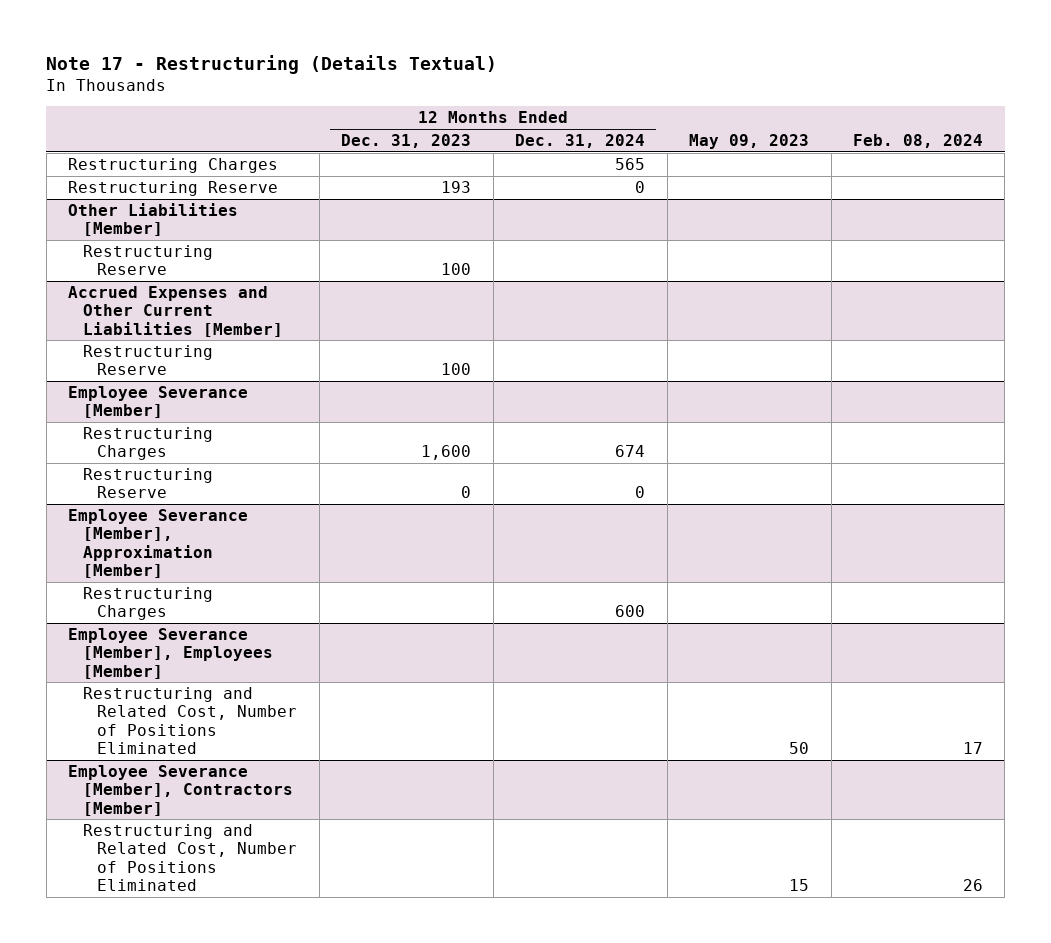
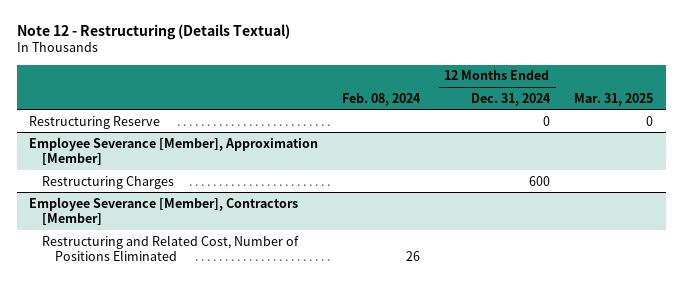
[46,55,498,75] Note 17 - Restructuring (Details Textual) -> [16,23,290,40] Note 12 - Restructuring (Details Textual)
[341,134,472,149] Dec. 31, 2023 -> none
[689,134,810,150] May 09, 2023 -> none
none -> [574,92,654,106] Mar. 31, 2025
[68,157,279,173] Restructuring Charges -> none
[68,202,239,237] Other Liabilities [Member] -> none
[82,244,213,276] Restructuring Reserve -> none
[68,285,283,337] Accrued Expenses and Other Current Liabilities [Member] -> none
[82,344,213,376] Restructuring Reserve -> none
[68,385,249,419] Employee Severance [Member] -> none
[82,426,213,461] Restructuring Charges -> none
[82,467,213,499] Restructuring Reserve -> none
[68,627,273,679] Employee Severance [Member], Employees [Member] -> none
[82,686,298,755] Restructuring and Related Cost, Number of Positions Eliminated -> none

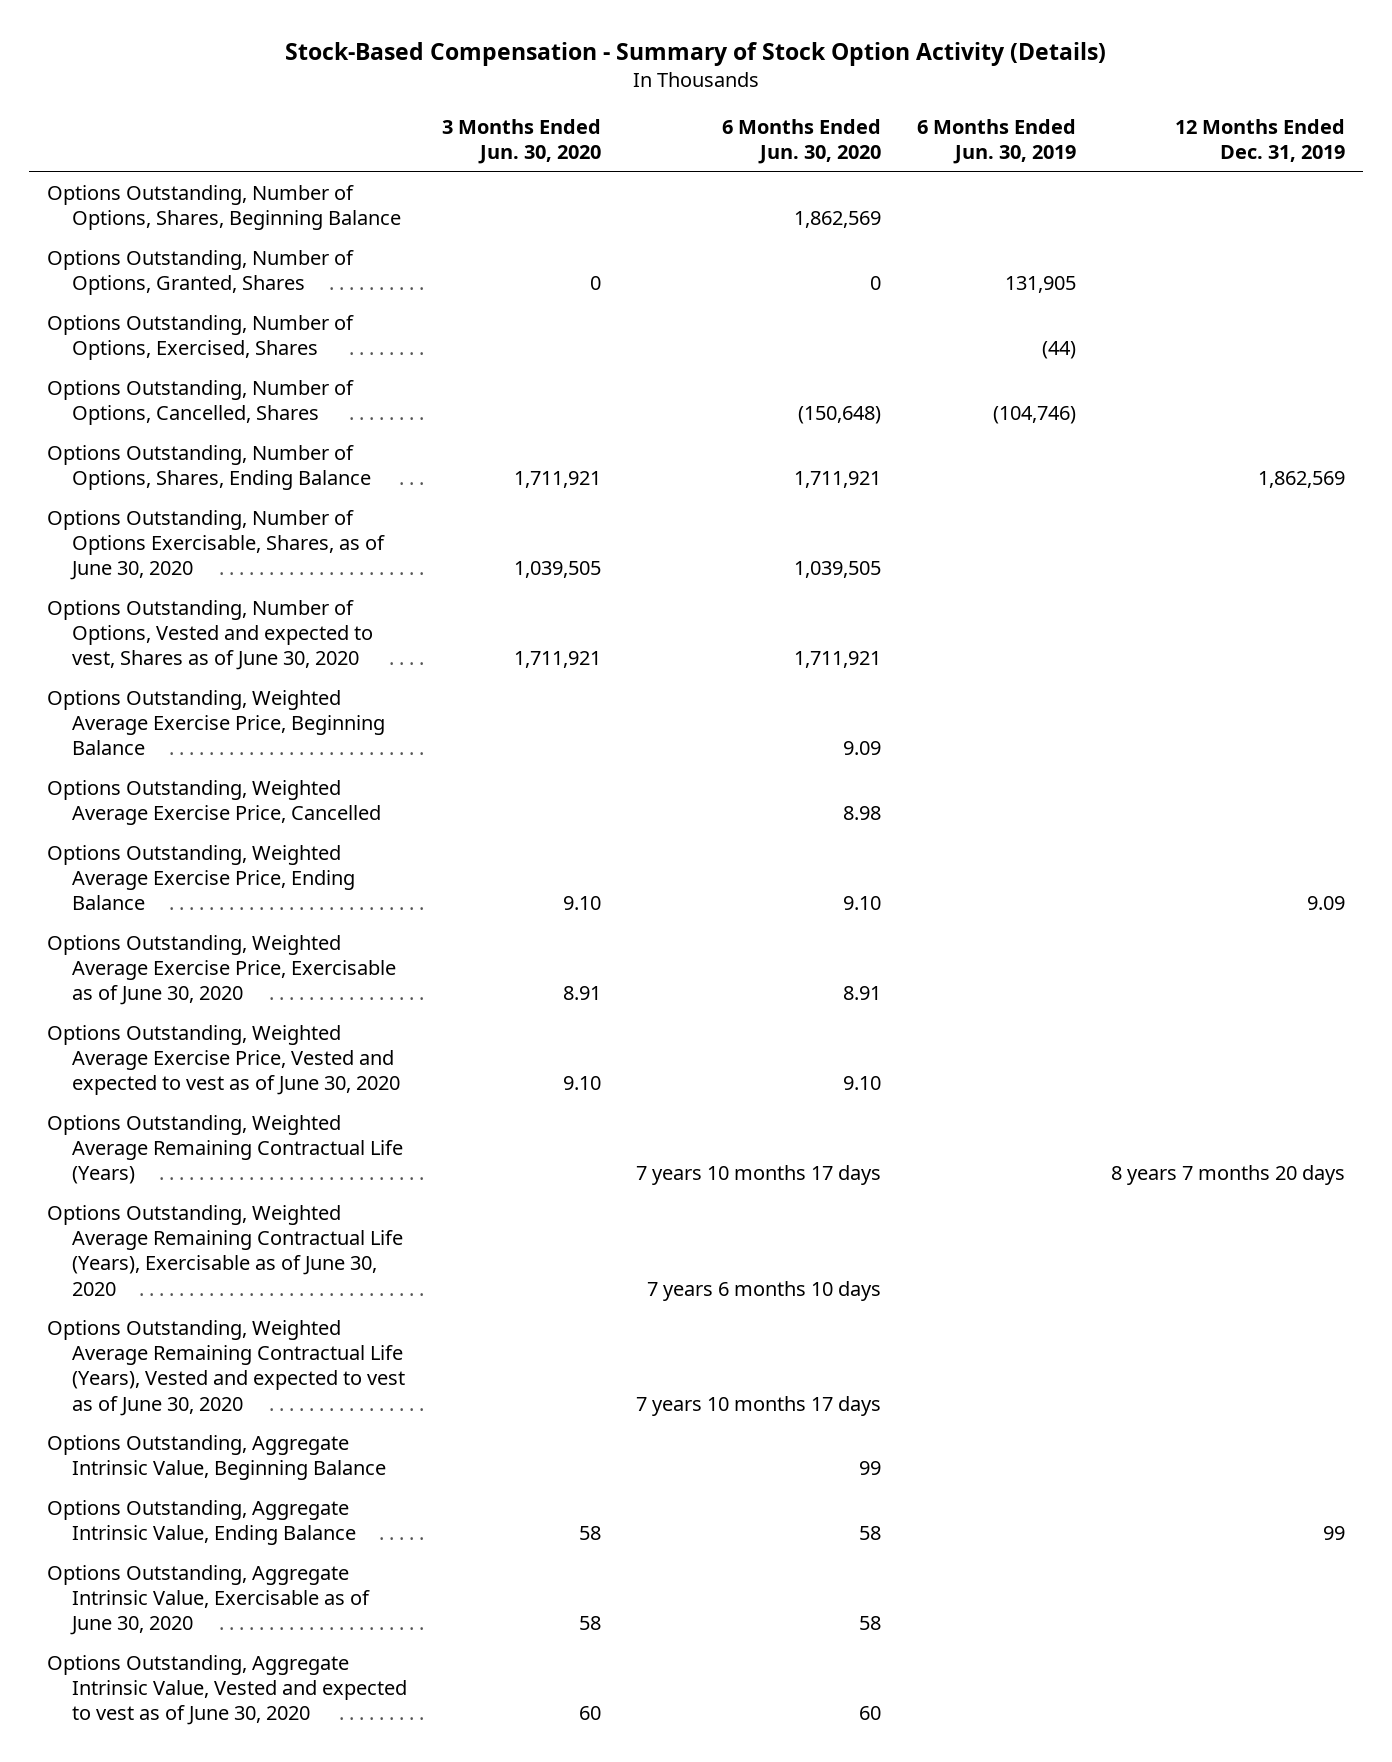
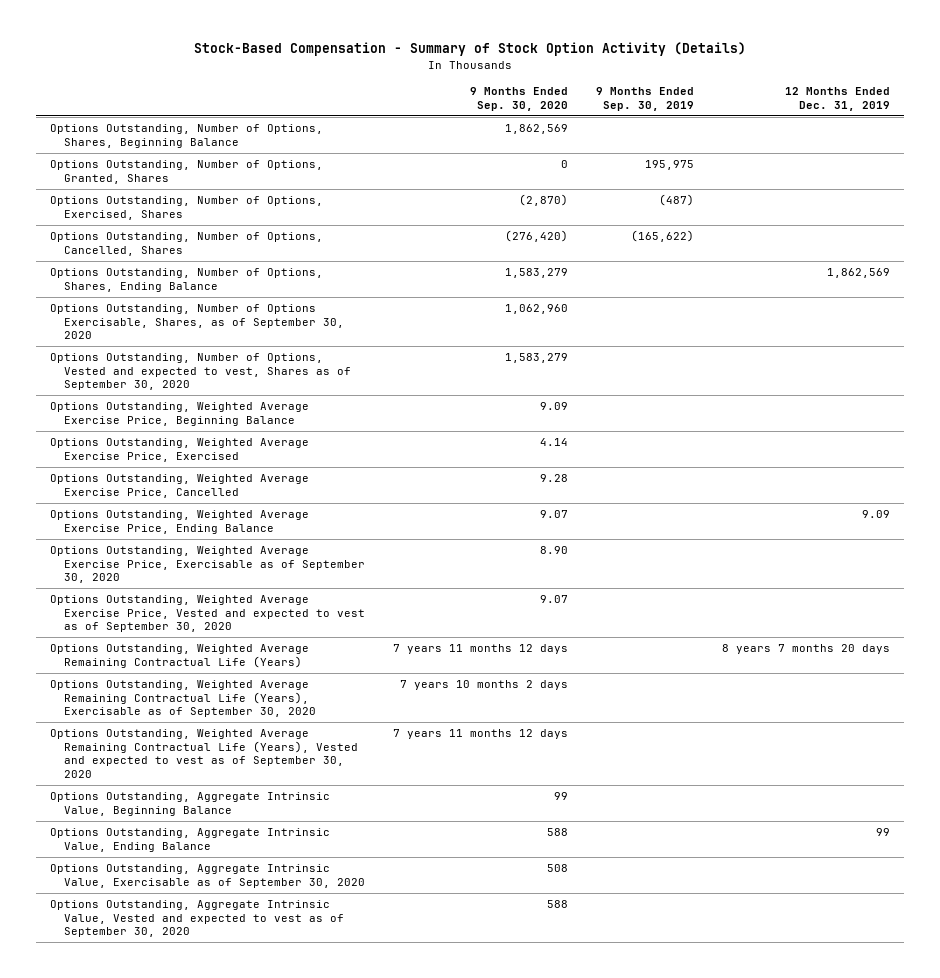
[442,118,602,164] 3 Months Ended Jun. 30, 2020 -> none
[722,118,882,164] 6 Months Ended Jun. 30, 2020 -> none
[916,118,1076,164] 6 Months Ended Jun. 30, 2019 -> none
none -> [470,87,569,111] 9 Months Ended Sep. 30, 2020
none -> [596,87,695,111] 9 Months Ended Sep. 30, 2019
[47,510,385,581] Options Outstanding, Number of Options Exercisable, Shares, as of June 30, 2020 -> [50,304,345,340] Options Outstanding, Number of Options Exercisable, Shares, as of September 30, 2020
[47,600,373,671] Options Outstanding, Number of Options, Vested and expected to vest, Shares as of June 30, 2020 -> [50,353,352,391] Options Outstanding, Number of Options, Vested and expected to vest, Shares as of September 30, 2020
none -> [50,438,310,462] Options Outstanding, Weighted Average Exercise Price, Exercised
[47,935,396,1006] Options Outstanding, Weighted Average Exercise Price, Exercisable as of June 30, 2020 -> [50,546,366,584] Options Outstanding, Weighted Average Exercise Price, Exercisable as of September 30, 2020
[47,1025,400,1096] Options Outstanding, Weighted Average Exercise Price, Vested and expected to vest as of June 30, 2020 -> [50,595,366,633] Options Outstanding, Weighted Average Exercise Price, Vested and expected to vest as of September 30, 2020
[47,1205,403,1296] Options Outstanding, Weighted Average Remaining Contractual Life (Years), Exercisable as of June 30, 2020 -> [50,680,317,718] Options Outstanding, Weighted Average Remaining Contractual Life (Years), Exercisable as of September 30, 2020
[47,1320,405,1416] Options Outstanding, Weighted Average Remaining Contractual Life (Years), Vested and expected to vest as of June 30, 2020 -> [50,729,359,779] Options Outstanding, Weighted Average Remaining Contractual Life (Years), Vested and expected to vest as of September 30, 2020
[47,1565,370,1636] Options Outstanding, Aggregate Intrinsic Value, Exercisable as of June 30, 2020 -> [50,864,366,888] Options Outstanding, Aggregate Intrinsic Value, Exercisable as of September 30, 2020
[47,1655,407,1726] Options Outstanding, Aggregate Intrinsic Value, Vested and expected to vest as of June 30, 2020 -> [50,900,345,938] Options Outstanding, Aggregate Intrinsic Value, Vested and expected to vest as of September 30, 2020

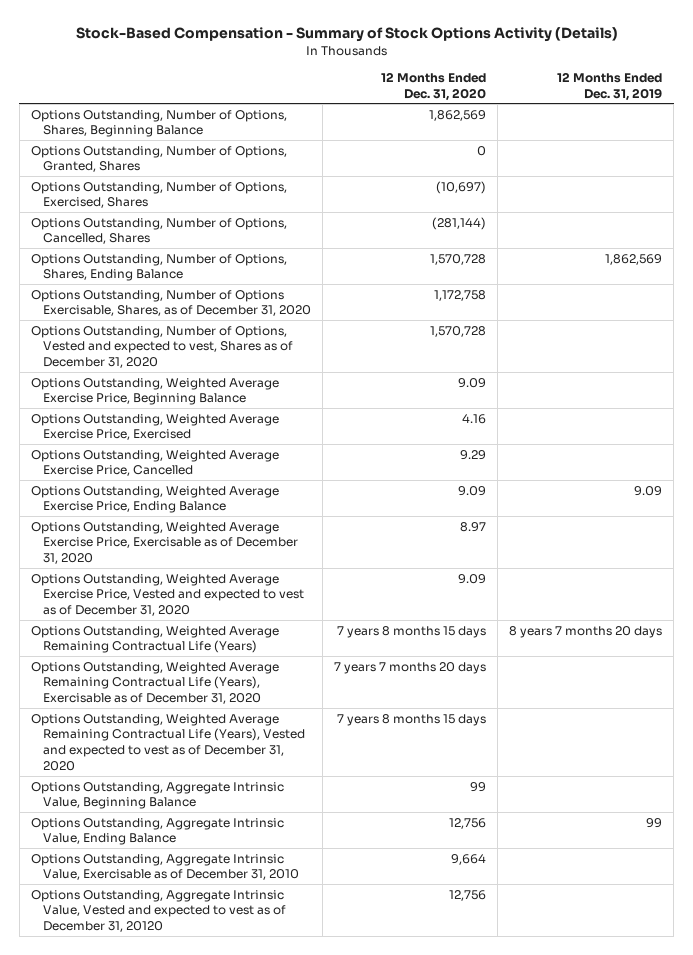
[194,42,747,57] Stock-Based Compensation - Summary of Stock Option Activity (Details) -> [75,27,618,43] Stock-Based Compensation - Summary of Stock Options Activity (Details)
[470,87,569,111] 9 Months Ended Sep. 30, 2020 -> none
[596,87,695,111] 9 Months Ended Sep. 30, 2019 -> none
none -> [381,71,487,101] 12 Months Ended Dec. 31, 2020
[50,304,345,340] Options Outstanding, Number of Options Exercisable, Shares, as of September 30, 2020 -> [30,289,312,317] Options Outstanding, Number of Options Exercisable, Shares, as of December 31, 2020
[50,353,352,391] Options Outstanding, Number of Options, Vested and expected to vest, Shares as of September 30, 2020 -> [30,325,294,369] Options Outstanding, Number of Options, Vested and expected to vest, Shares as of December 31, 2020
[50,546,366,584] Options Outstanding, Weighted Average Exercise Price, Exercisable as of September 30, 2020 -> [30,521,299,565] Options Outstanding, Weighted Average Exercise Price, Exercisable as of December 31, 2020
[50,595,366,633] Options Outstanding, Weighted Average Exercise Price, Vested and expected to vest as of September 30, 2020 -> [30,573,305,617] Options Outstanding, Weighted Average Exercise Price, Vested and expected to vest as of December 31, 2020
[50,680,317,718] Options Outstanding, Weighted Average Remaining Contractual Life (Years), Exercisable as of September 30, 2020 -> [30,661,279,705] Options Outstanding, Weighted Average Remaining Contractual Life (Years), Exercisable as of December 31, 2020
[50,729,359,779] Options Outstanding, Weighted Average Remaining Contractual Life (Years), Vested and expected to vest as of September 30, 2020 -> [30,713,306,771] Options Outstanding, Weighted Average Remaining Contractual Life (Years), Vested and expected to vest as of December 31, 2020
[50,864,366,888] Options Outstanding, Aggregate Intrinsic Value, Exercisable as of September 30, 2020 -> [30,853,300,881] Options Outstanding, Aggregate Intrinsic Value, Exercisable as of December 31, 2010
[50,900,345,938] Options Outstanding, Aggregate Intrinsic Value, Vested and expected to vest as of September 30, 2020 -> [30,889,287,933] Options Outstanding, Aggregate Intrinsic Value, Vested and expected to vest as of December 31, 20120

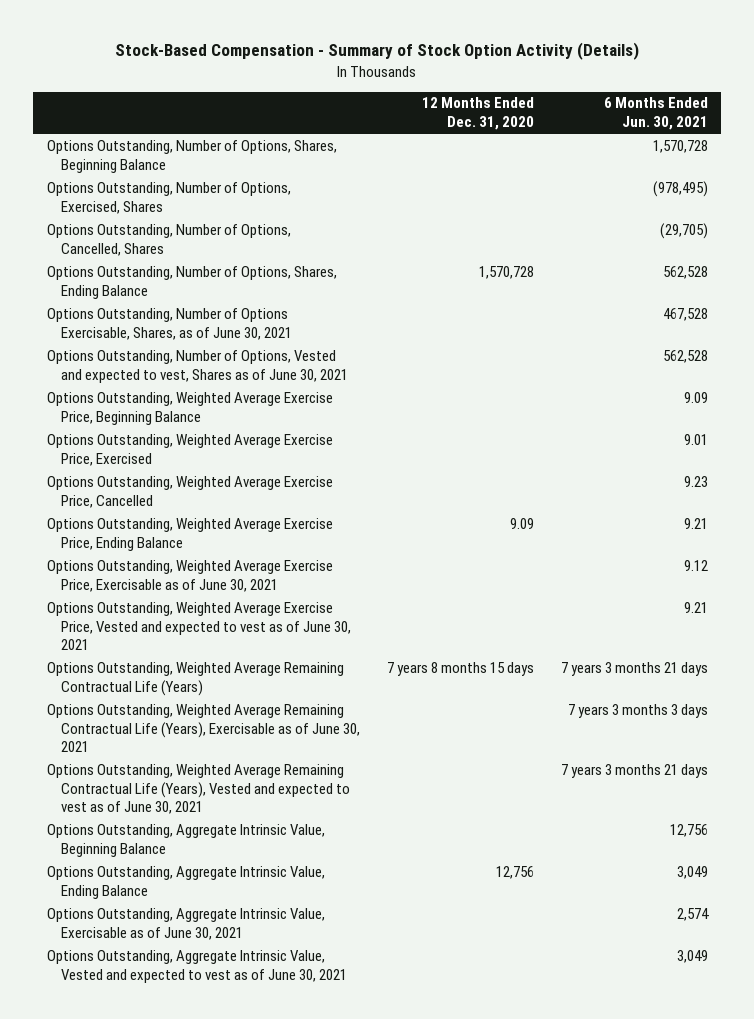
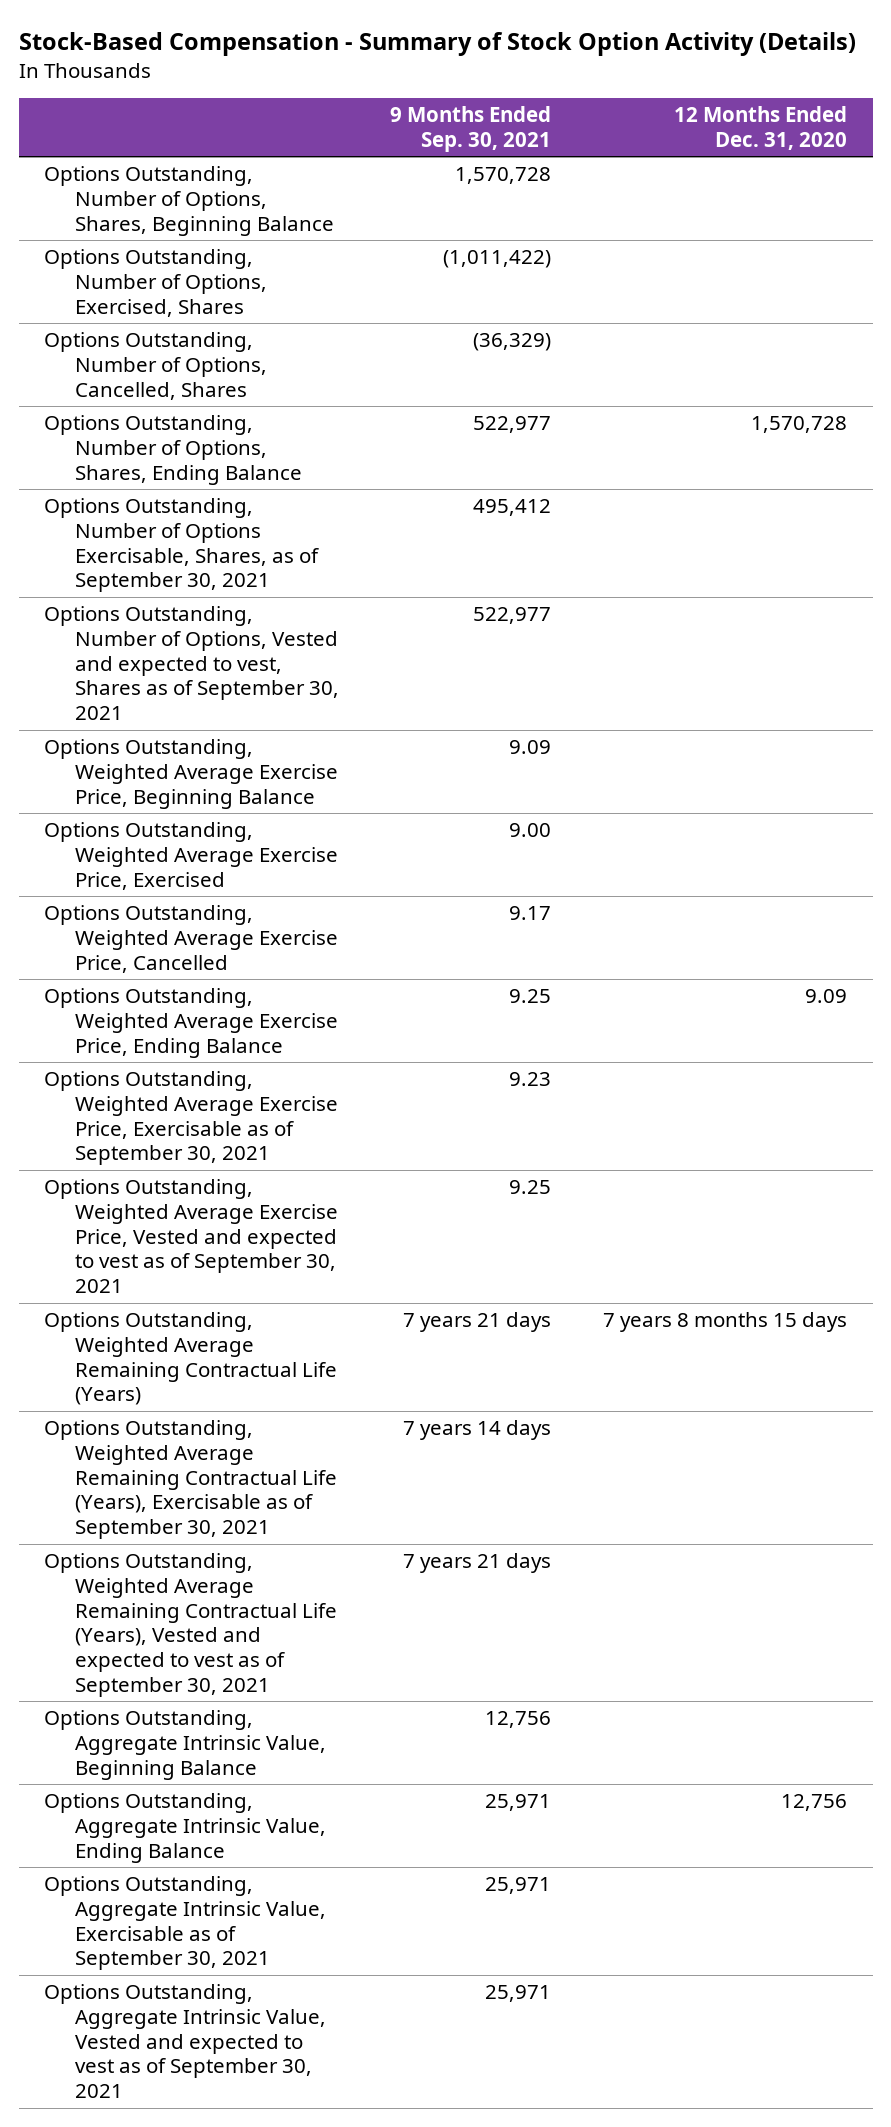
[603,97,708,131] 6 Months Ended Jun. 30, 2021 -> none
none -> [390,106,552,153] 9 Months Ended Sep. 30, 2021
[46,307,292,340] Options Outstanding, Number of Options Exercisable, Shares, as of June 30, 2021 -> [44,497,319,593] Options Outstanding, Number of Options Exercisable, Shares, as of September 30, 2021
[46,349,348,383] Options Outstanding, Number of Options, Vested and expected to vest, Shares as of June 30, 2021 -> [44,605,339,721] Options Outstanding, Number of Options, Vested and expected to vest, Shares as of September 30, 2021
[46,559,333,592] Options Outstanding, Weighted Average Exercise Price, Exercisable as of June 30, 2021 -> [44,1070,338,1166] Options Outstanding, Weighted Average Exercise Price, Exercisable as of September 30, 2021
[46,601,351,651] Options Outstanding, Weighted Average Exercise Price, Vested and expected to vest as of June 30, 2021 -> [44,1178,338,1294] Options Outstanding, Weighted Average Exercise Price, Vested and expected to vest as of September 30, 2021
[46,703,360,753] Options Outstanding, Weighted Average Remaining Contractual Life (Years), Exercisable as of June 30, 2021 -> [44,1419,337,1540] Options Outstanding, Weighted Average Remaining Contractual Life (Years), Exercisable as of September 30, 2021
[46,763,350,815] Options Outstanding, Weighted Average Remaining Contractual Life (Years), Vested and expected to vest as of June 30, 2021 -> [44,1552,337,1698] Options Outstanding, Weighted Average Remaining Contractual Life (Years), Vested and expected to vest as of September 30, 2021
[46,907,325,940] Options Outstanding, Aggregate Intrinsic Value, Exercisable as of June 30, 2021 -> [44,1875,326,1971] Options Outstanding, Aggregate Intrinsic Value, Exercisable as of September 30, 2021
[46,949,347,983] Options Outstanding, Aggregate Intrinsic Value, Vested and expected to vest as of June 30, 2021 -> [44,1983,326,2099] Options Outstanding, Aggregate Intrinsic Value, Vested and expected to vest as of September 30, 2021

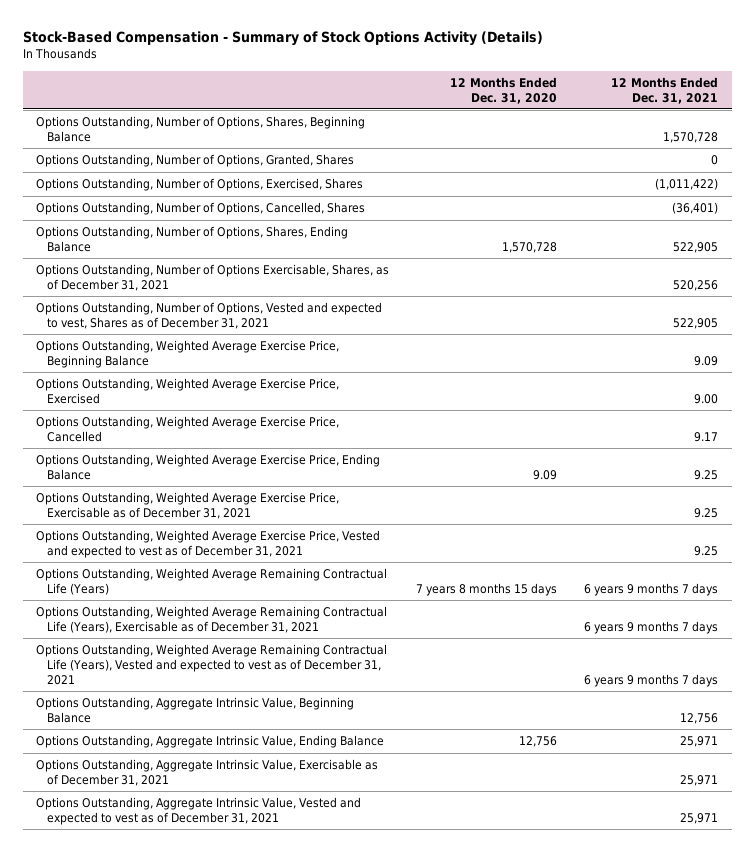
[18,32,856,57] Stock-Based Compensation - Summary of Stock Option Activity (Details) -> [22,30,543,46] Stock-Based Compensation - Summary of Stock Options Activity (Details)
[390,106,552,153] 9 Months Ended Sep. 30, 2021 -> none
none -> [611,76,719,104] 12 Months Ended Dec. 31, 2021
none -> [36,154,355,168] Options Outstanding, Number of Options, Granted, Shares
[44,497,319,593] Options Outstanding, Number of Options Exercisable, Shares, as of September 30, 2021 -> [36,264,390,291] Options Outstanding, Number of Options Exercisable, Shares, as of December 31, 2021
[44,605,339,721] Options Outstanding, Number of Options, Vested and expected to vest, Shares as of September 30, 2021 -> [36,302,383,329] Options Outstanding, Number of Options, Vested and expected to vest, Shares as of December 31, 2021
[44,1070,338,1166] Options Outstanding, Weighted Average Exercise Price, Exercisable as of September 30, 2021 -> [36,492,340,519] Options Outstanding, Weighted Average Exercise Price, Exercisable as of December 31, 2021
[44,1178,338,1294] Options Outstanding, Weighted Average Exercise Price, Vested and expected to vest as of September 30, 2021 -> [36,530,381,558] Options Outstanding, Weighted Average Exercise Price, Vested and expected to vest as of December 31, 2021
[44,1419,337,1540] Options Outstanding, Weighted Average Remaining Contractual Life (Years), Exercisable as of September 30, 2021 -> [36,606,388,633] Options Outstanding, Weighted Average Remaining Contractual Life (Years), Exercisable as of December 31, 2021
[44,1552,337,1698] Options Outstanding, Weighted Average Remaining Contractual Life (Years), Vested and expected to vest as of September 30, 2021 -> [36,644,388,685] Options Outstanding, Weighted Average Remaining Contractual Life (Years), Vested and expected to vest as of December 31, 2021
[44,1875,326,1971] Options Outstanding, Aggregate Intrinsic Value, Exercisable as of September 30, 2021 -> [36,759,379,786] Options Outstanding, Aggregate Intrinsic Value, Exercisable as of December 31, 2021
[44,1983,326,2099] Options Outstanding, Aggregate Intrinsic Value, Vested and expected to vest as of September 30, 2021 -> [36,797,362,825] Options Outstanding, Aggregate Intrinsic Value, Vested and expected to vest as of December 31, 2021

